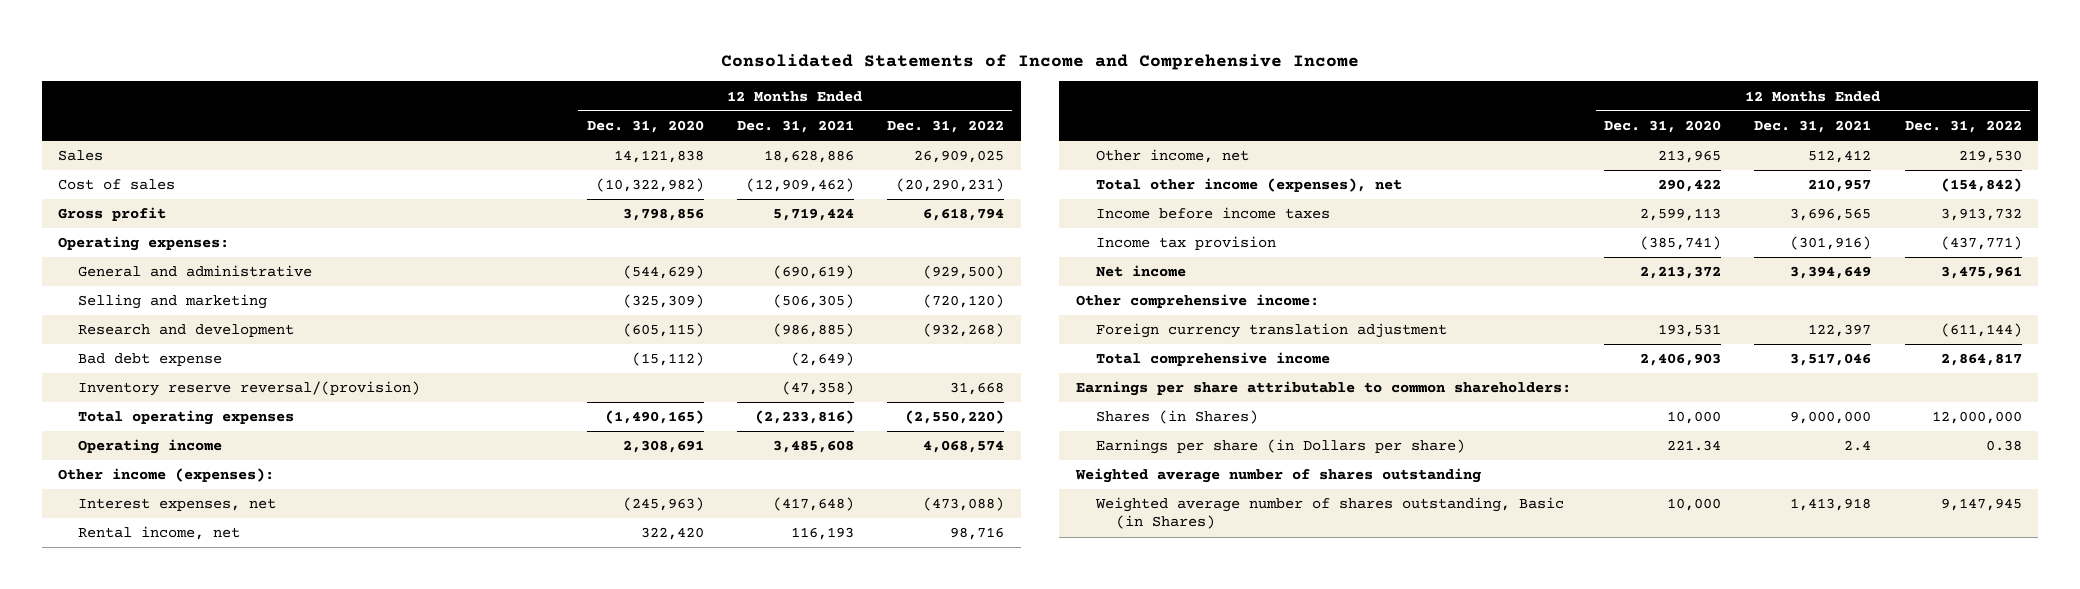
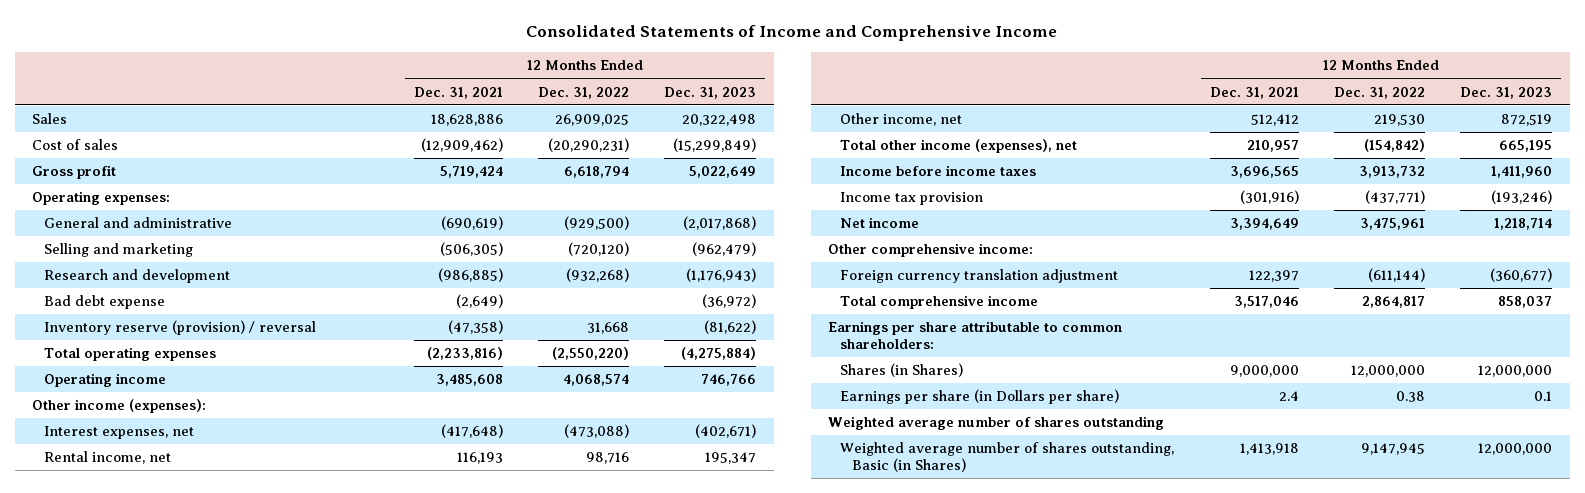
[586,119,704,133] Dec. 31, 2020 -> none
none -> [664,86,757,99] Dec. 31, 2023
[78,381,421,397] Inventory reserve reversal/(provision) -> [44,320,317,336] Inventory reserve (provision) / reversal

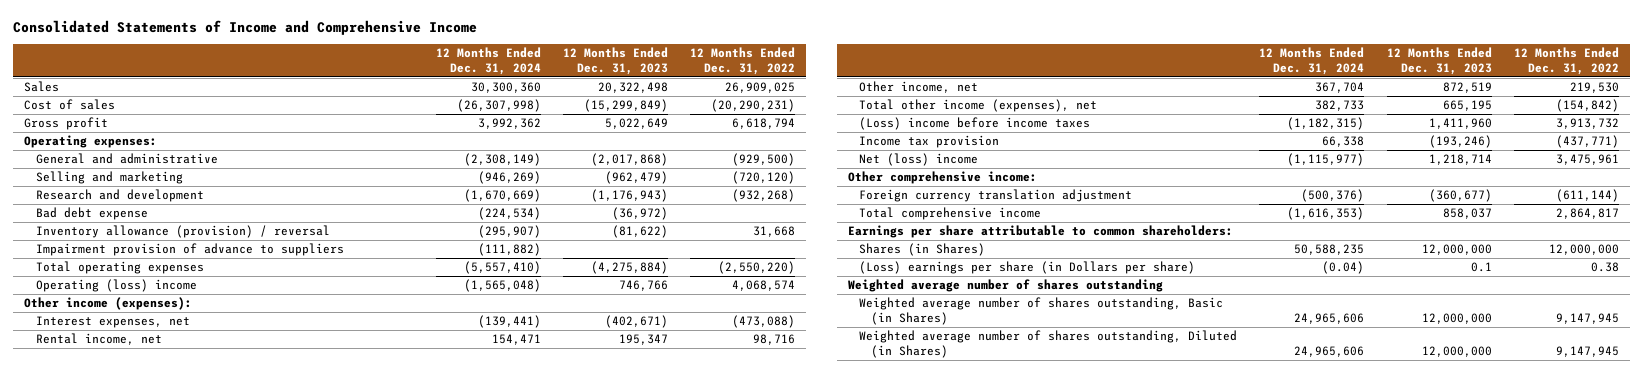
[413,86,503,99] Dec. 31, 2021 -> none
none -> [435,47,541,75] 12 Months Ended Dec. 31, 2024
[44,320,317,336] Inventory reserve (provision) / reversal -> [35,225,330,239] Inventory allowance (provision) / reversal
none -> [35,243,344,257] Impairment provision of advance to suppliers
[44,373,167,388] Operating income -> [35,279,197,293] Operating (loss) income
[840,165,1037,177] Income before income taxes -> [859,117,1091,131] (Loss) income before income taxes
[840,217,920,229] Net income -> [859,153,979,167] Net (loss) income
[840,389,1120,405] Earnings per share (in Dollars per share) -> [859,261,1196,275] (Loss) earnings per share (in Dollars per share)
none -> [859,330,1238,358] Weighted average number of shares outstanding, Diluted (in Shares)

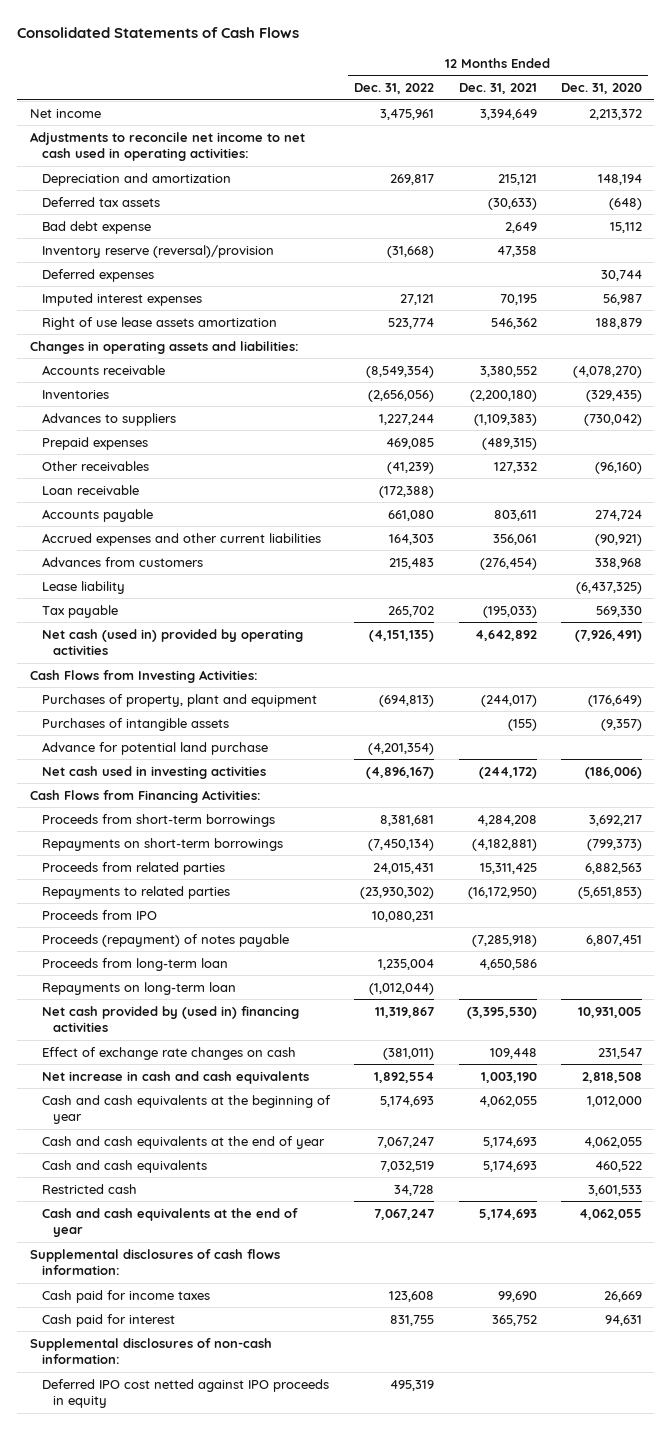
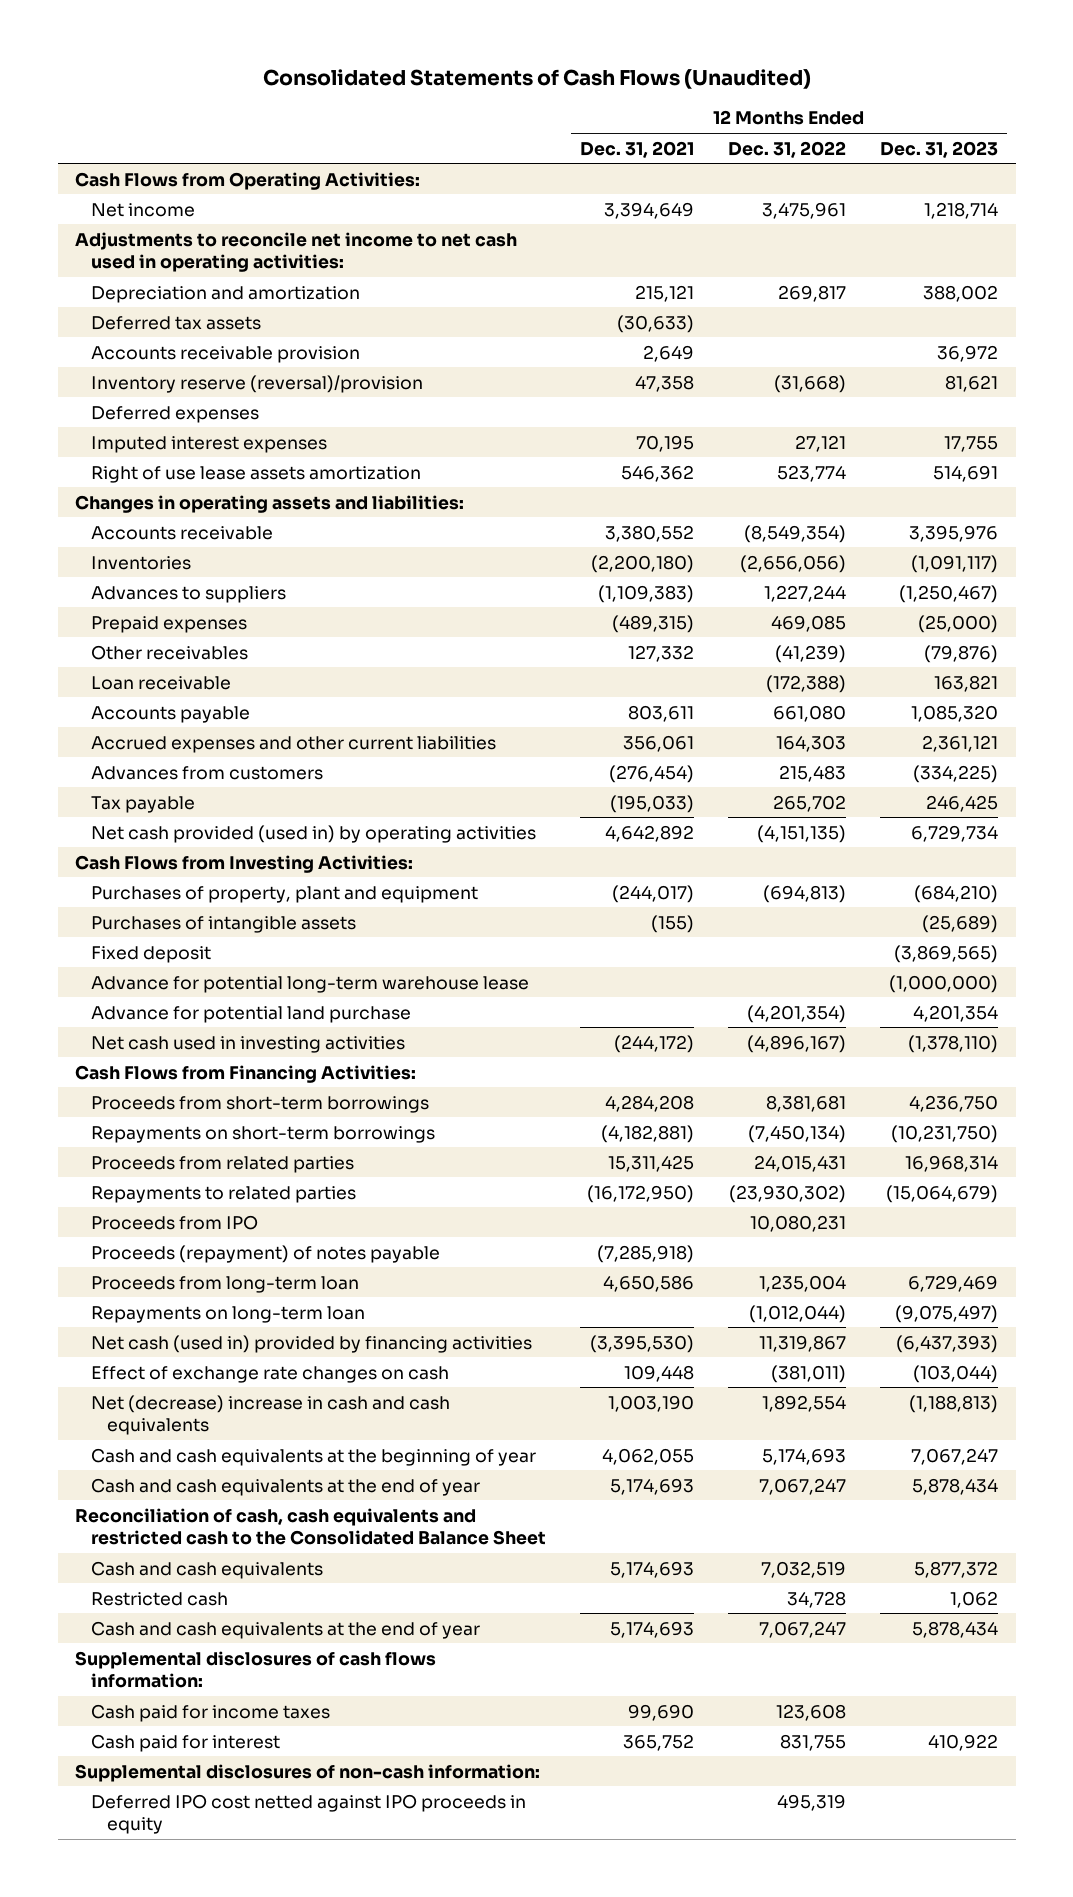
[17,26,300,38] Consolidated Statements of Cash Flows -> [262,69,811,90] Consolidated Statements of Cash Flows (Unaudited)
[561,83,643,95] Dec. 31, 2020 -> none
none -> [880,140,999,158] Dec. 31, 2023
none -> [74,171,420,190] Cash Flows from Operating Activities:
[41,220,151,234] Bad debt expense -> [90,345,360,363] Accounts receivable provision
[41,580,125,594] Lease liability -> none
[41,628,303,656] Net cash (used in) provided by operating activities -> [90,824,536,843] Net cash provided (used in) by operating activities
none -> [90,945,211,963] Fixed deposit
none -> [90,975,529,993] Advance for potential long-term warehouse lease
[41,1005,299,1033] Net cash provided by (used in) financing activities -> [90,1334,532,1353] Net cash (used in) provided by financing activities
[41,1070,309,1084] Net increase in cash and cash equivalents -> [90,1394,450,1436] Net (decrease) increase in cash and cash equivalents
none -> [74,1507,546,1546] Reconciliation of cash, cash equivalents and restricted cash to the Consolidated Balance Sheet

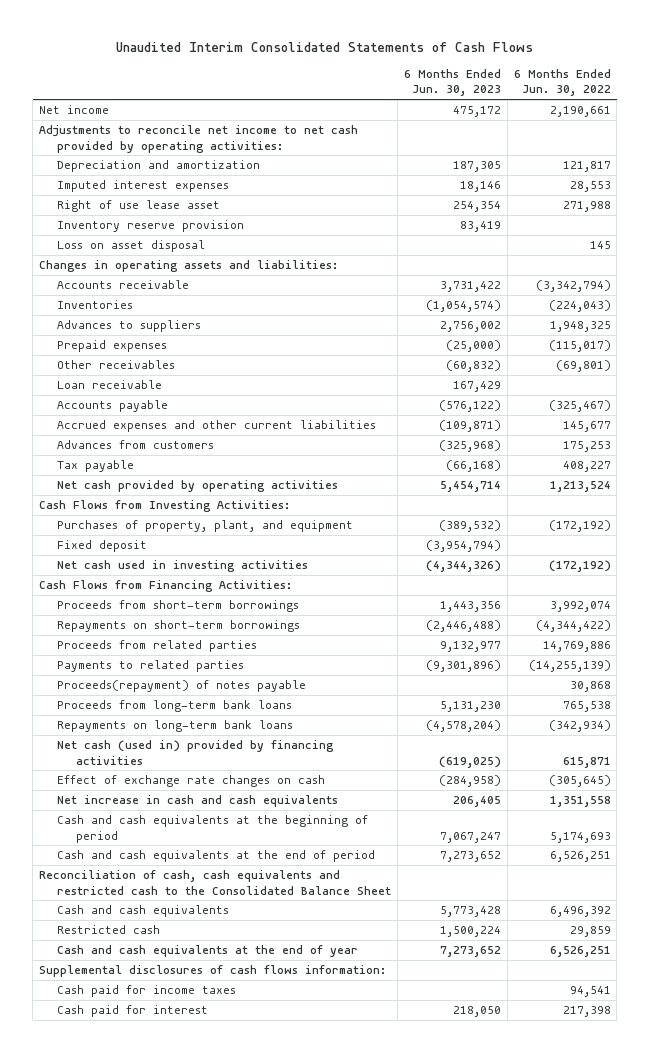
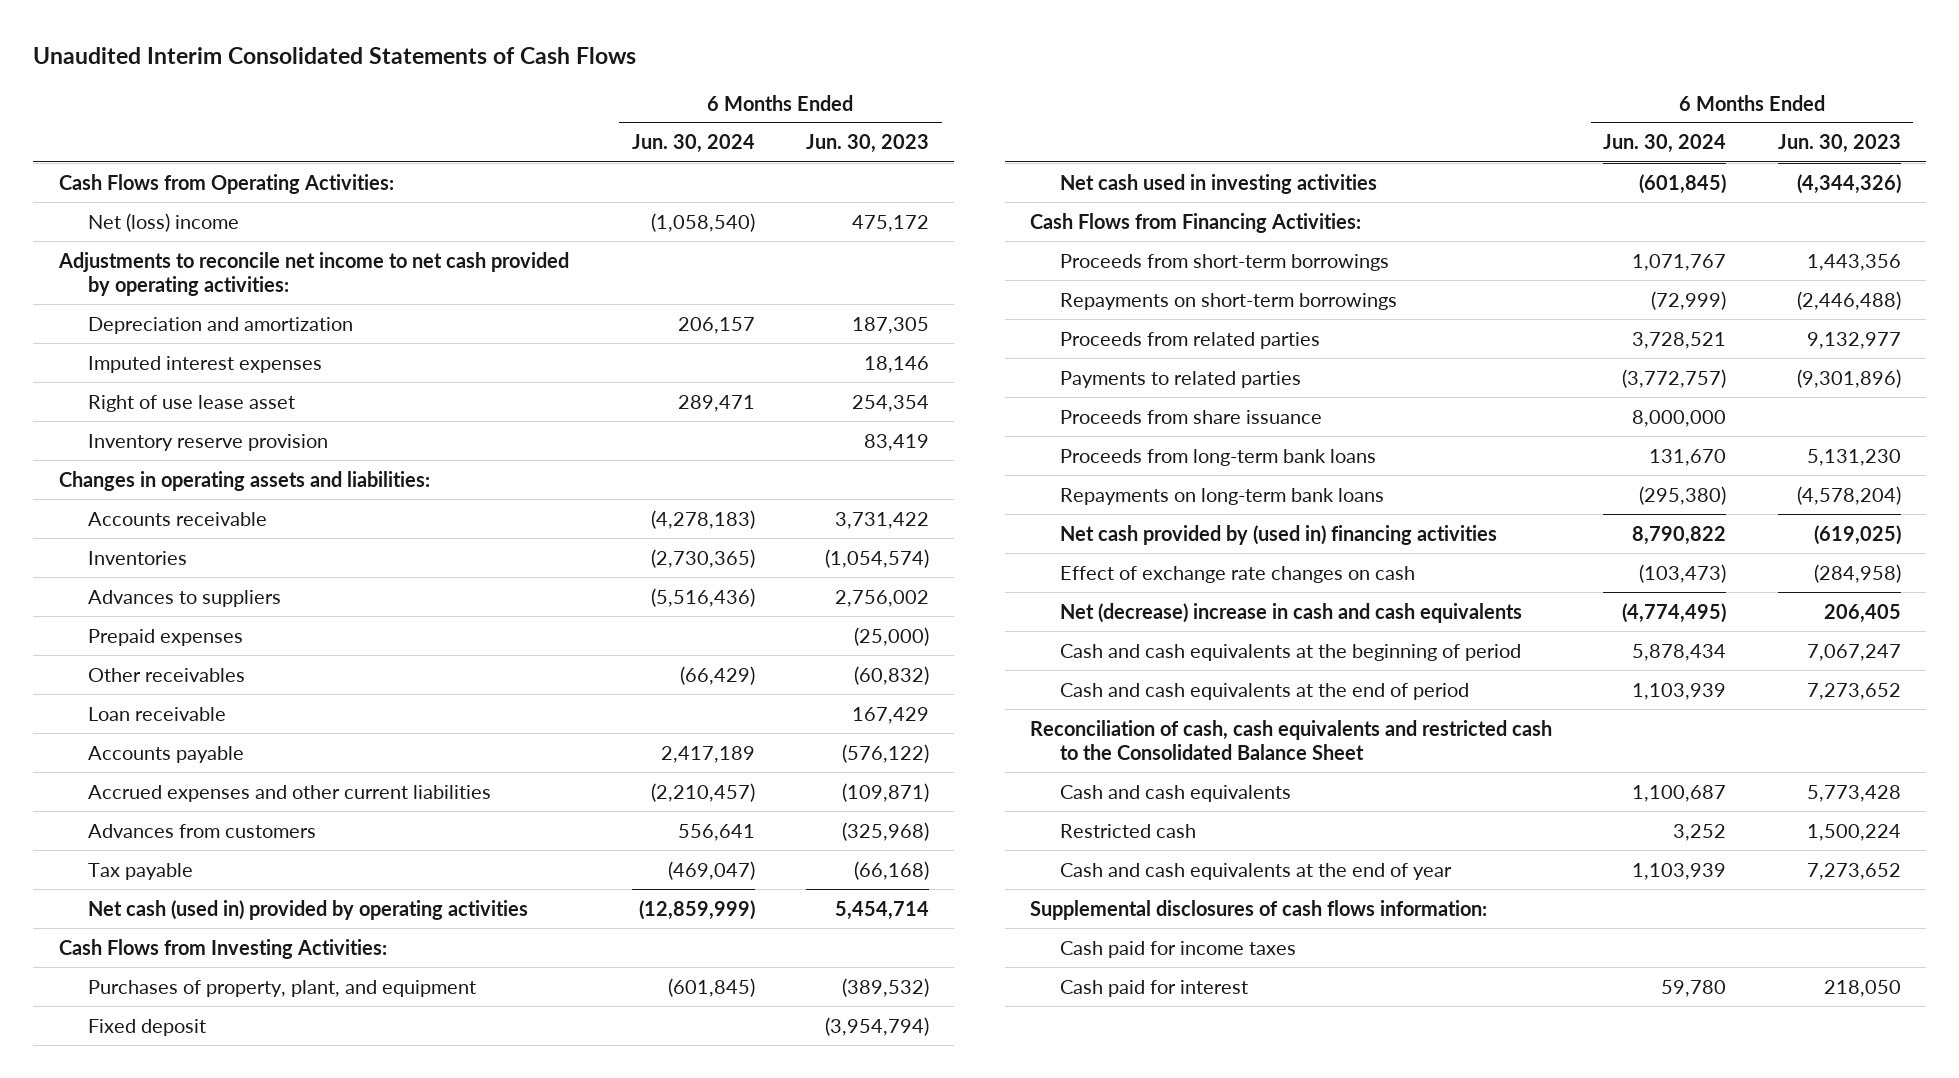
[513,68,611,97] 6 Months Ended Jun. 30, 2022 -> none
none -> [631,134,755,154] Jun. 30, 2024
none -> [58,173,394,194] Cash Flows from Operating Activities:
[39,105,110,115] Net income -> [88,212,240,232] Net (loss) income
[57,240,206,253] Loss on asset disposal -> none
[57,480,339,493] Net cash provided by operating activities -> [88,899,529,920] Net cash (used in) provided by operating activities
[57,680,307,693] Proceeds(repayment) of notes payable -> none
none -> [1059,409,1322,424] Proceeds from share issuance
[57,740,335,765] Net cash (used in) provided by financing activities -> [1059,524,1497,545] Net cash provided by (used in) financing activities
[57,795,339,808] Net increase in cash and cash equivalents -> [1059,602,1522,623] Net (decrease) increase in cash and cash equivalents

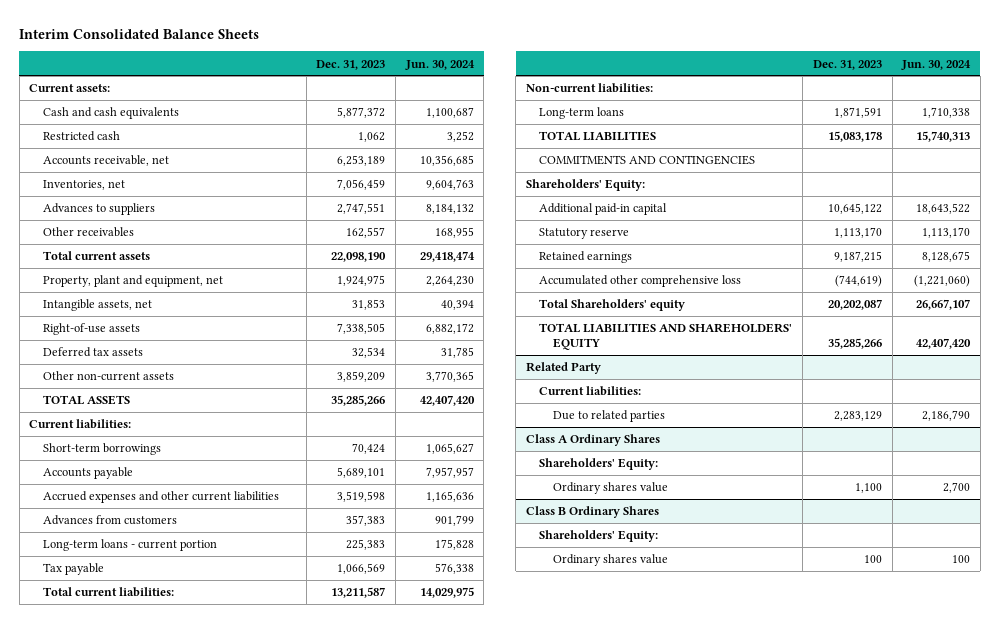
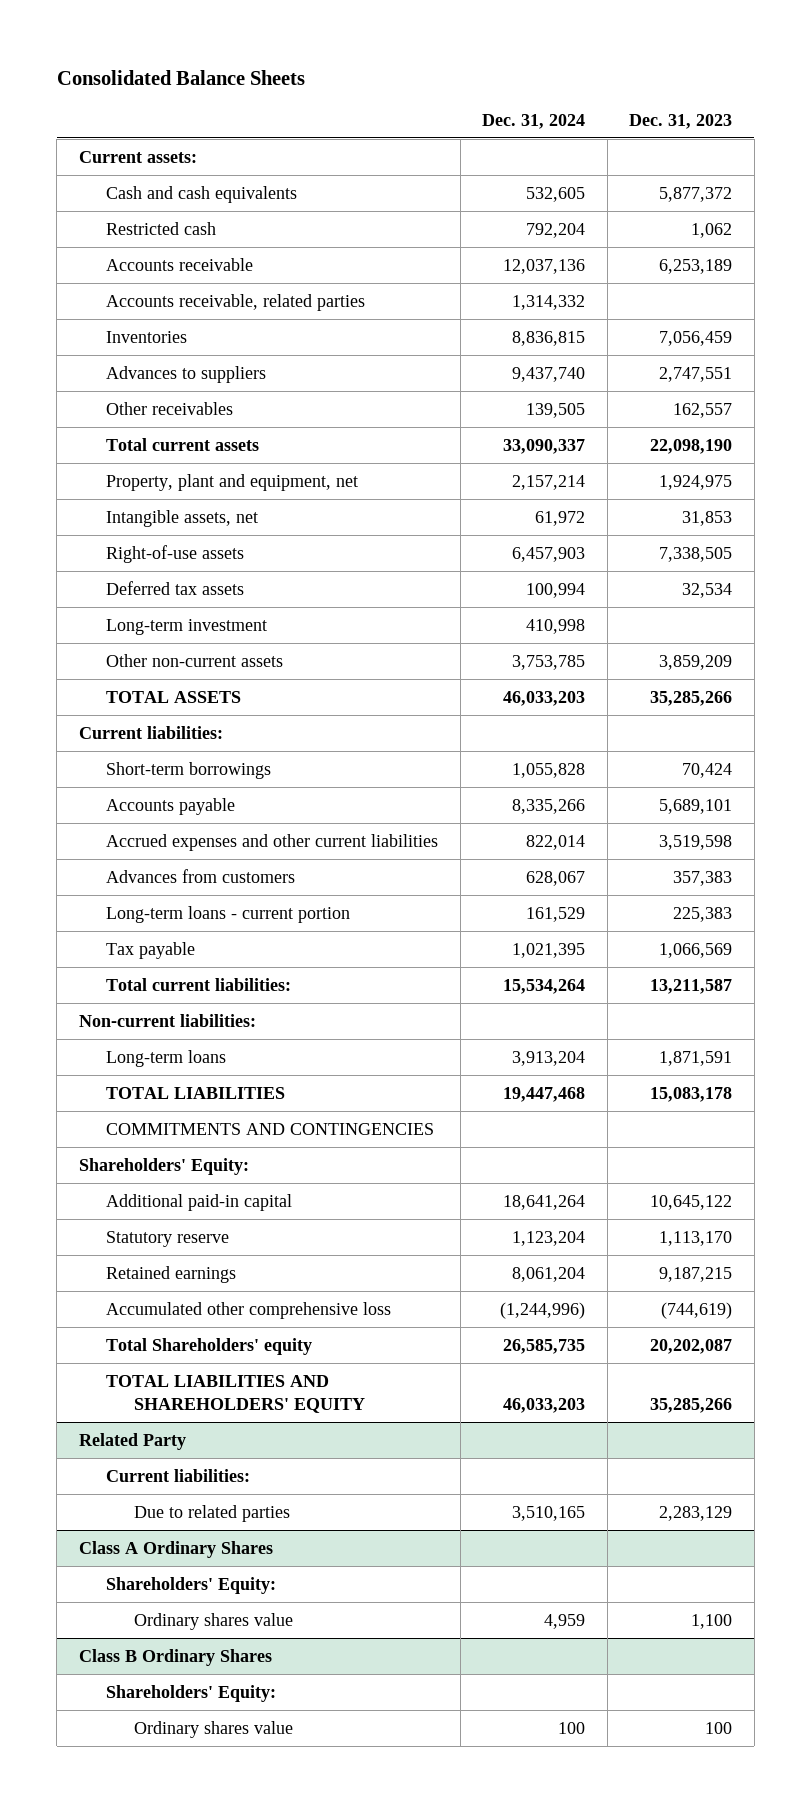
[19,28,260,39] Interim Consolidated Balance Sheets -> [56,69,305,85] Consolidated Balance Sheets
[404,59,475,70] Jun. 30, 2024 -> none
none -> [482,114,586,130] Dec. 31, 2024
[42,155,169,167] Accounts receivable, net -> [106,257,254,271] Accounts receivable
none -> [106,293,366,311] Accounts receivable, related parties
[42,180,125,191] Inventories, net -> [106,330,188,343] Inventories
none -> [106,618,268,635] Long-term investment

